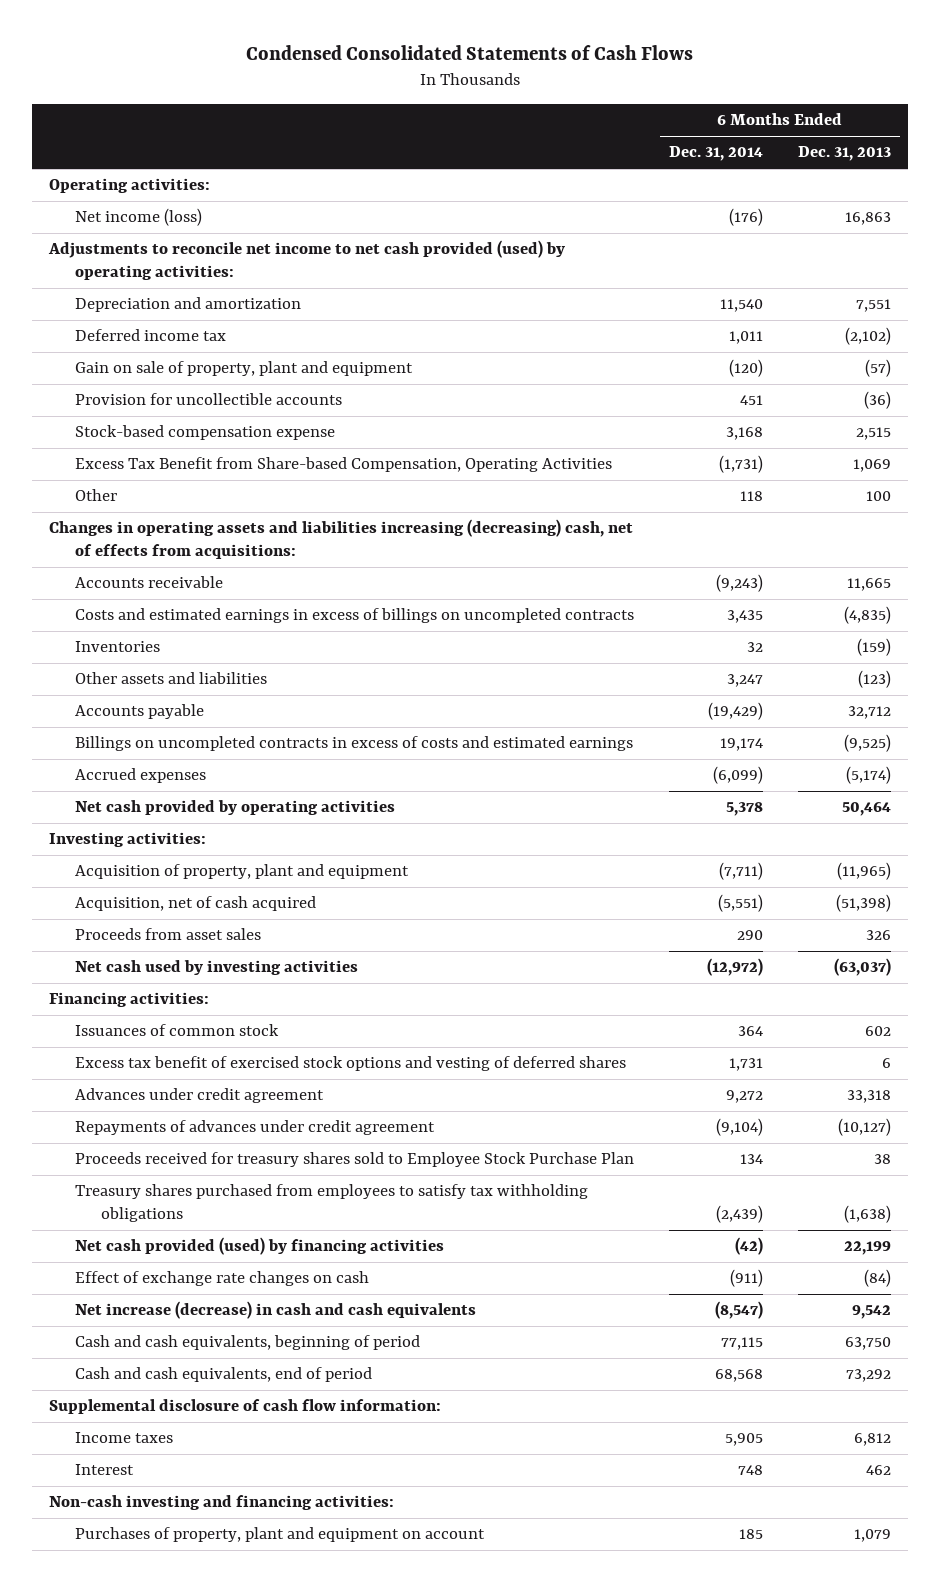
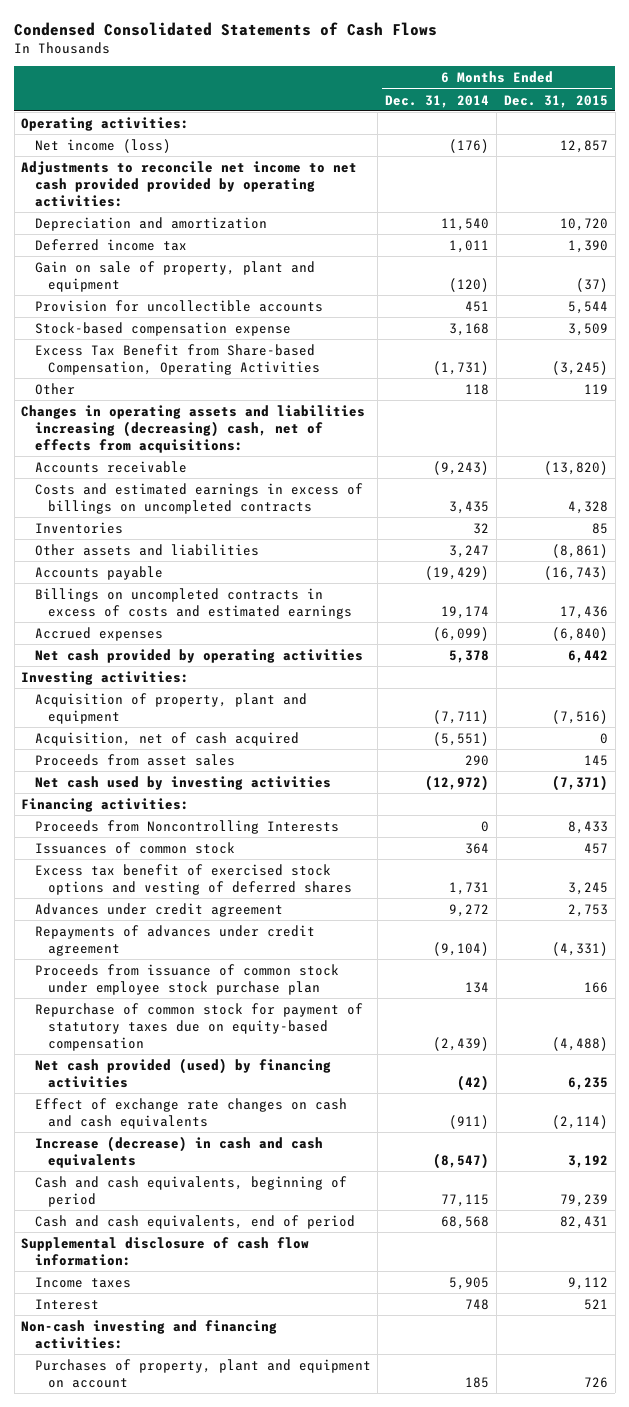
[797,146,891,162] Dec. 31, 2013 -> none
none -> [503,94,608,108] Dec. 31, 2015
[48,240,566,280] Adjustments to reconcile net income to net cash provided (used) by operating activities: -> [21,160,358,207] Adjustments to reconcile net income to net cash provided provided by operating activities:
none -> [34,819,339,834] Proceeds from Noncontrolling Interests
[75,1152,635,1168] Proceeds received for treasury shares sold to Employee Stock Purchase Plan -> [34,963,339,995] Proceeds from issuance of common stock under employee stock purchase plan
[75,1184,589,1222] Treasury shares purchased from employees to satisfy tax withholding obligations -> [34,1002,363,1051] Repurchase of common stock for payment of statutory taxes due on equity-based compensation
[75,1271,370,1287] Effect of exchange rate changes on cash -> [34,1097,347,1129] Effect of exchange rate changes on cash and cash equivalents
[75,1301,477,1320] Net increase (decrease) in cash and cash equivalents -> [34,1135,323,1168] Increase (decrease) in cash and cash equivalents

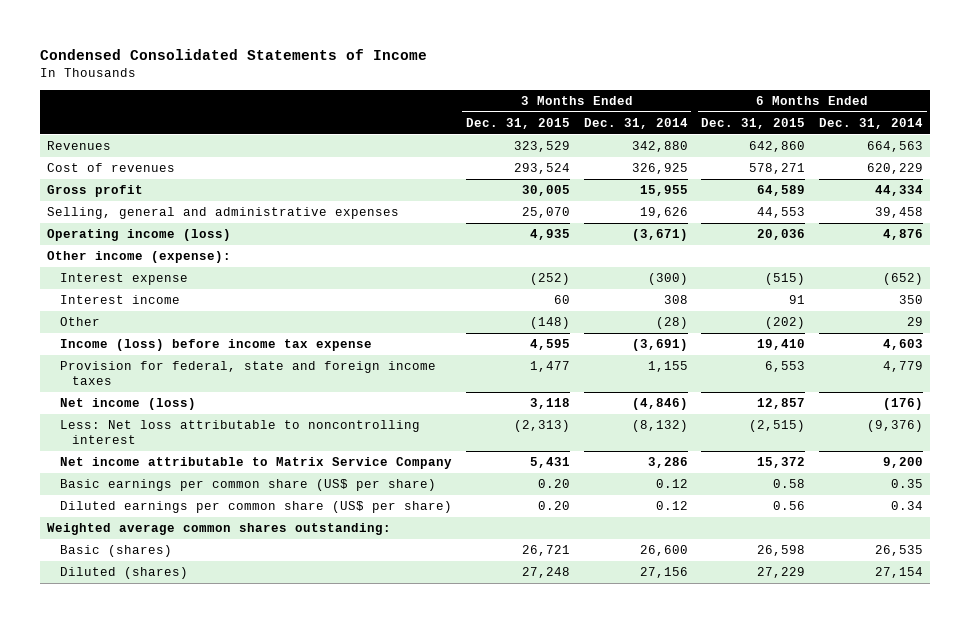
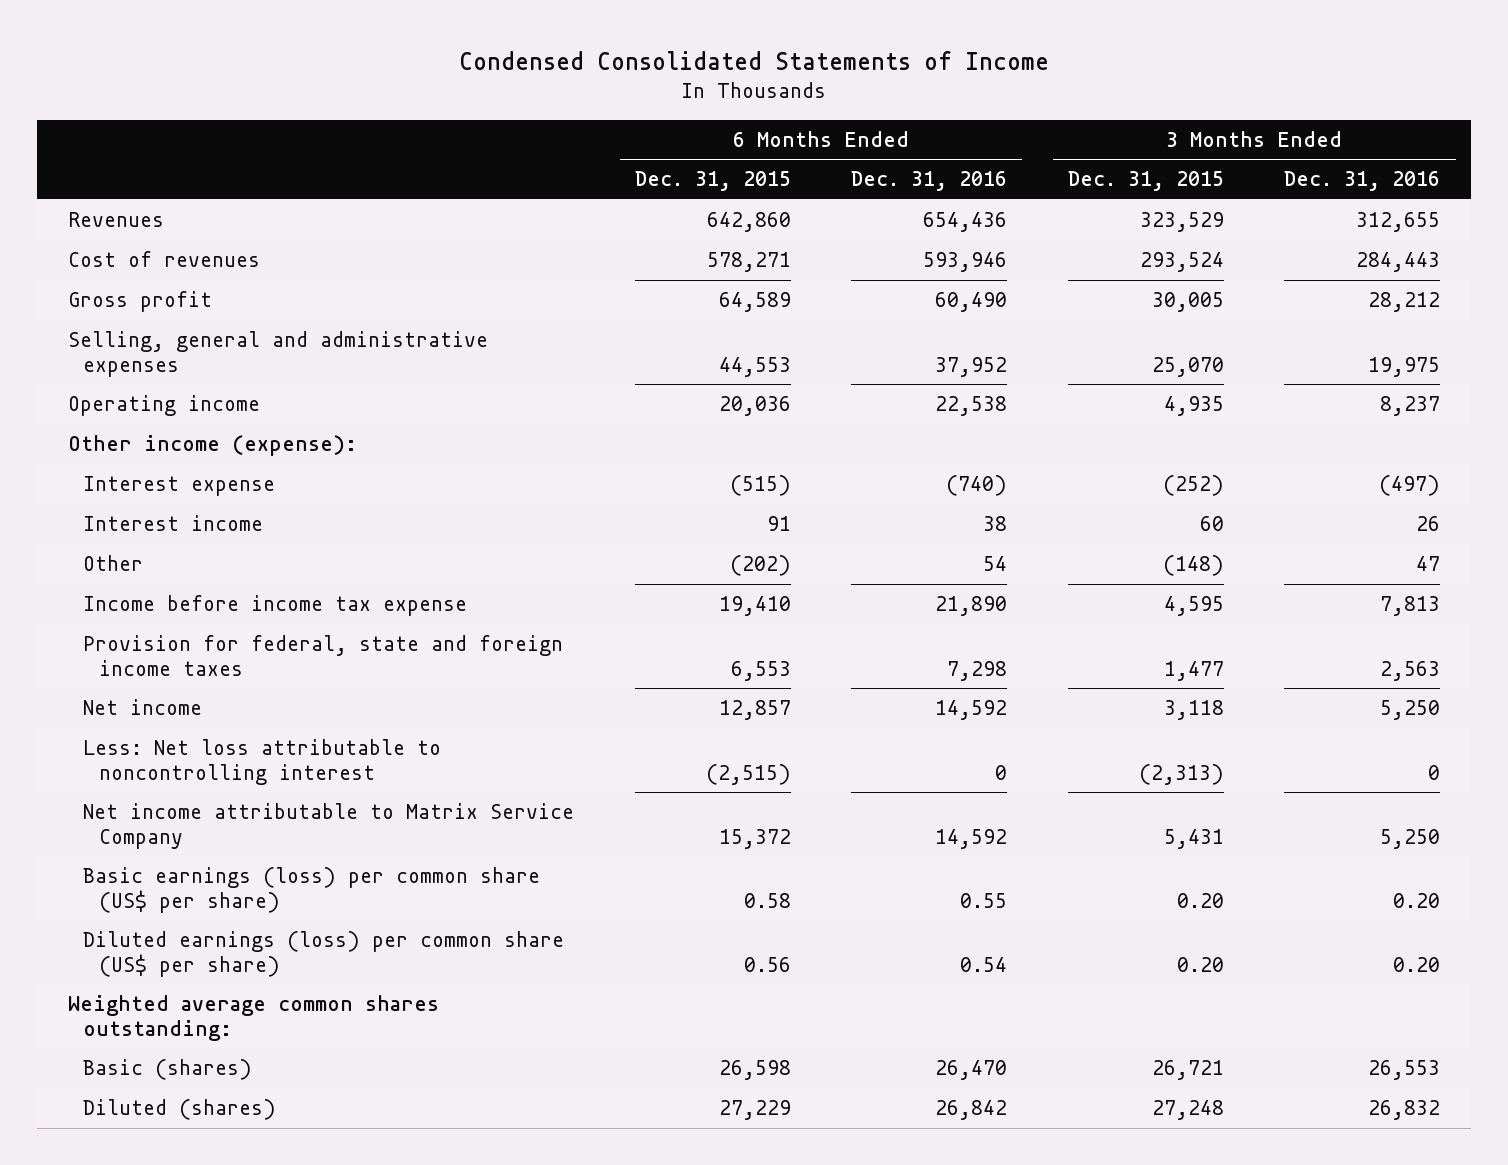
[583,118,688,130] Dec. 31, 2014 -> none
[819,118,924,130] Dec. 31, 2014 -> none
none -> [851,171,1008,192] Dec. 31, 2016
none -> [1284,171,1441,192] Dec. 31, 2016
[47,229,232,242] Operating income (loss) -> [67,395,260,417] Operating income
[59,339,372,352] Income (loss) before income tax expense -> [83,595,468,617] Income before income tax expense
[59,398,196,411] Net income (loss) -> [83,699,203,716] Net income
[59,479,436,492] Basic earnings per common share (US$ per share) -> [83,867,541,913] Basic earnings (loss) per common share (US$ per share)
[59,501,452,514] Diluted earnings per common share (US$ per share) -> [83,931,565,977] Diluted earnings (loss) per common share (US$ per share)

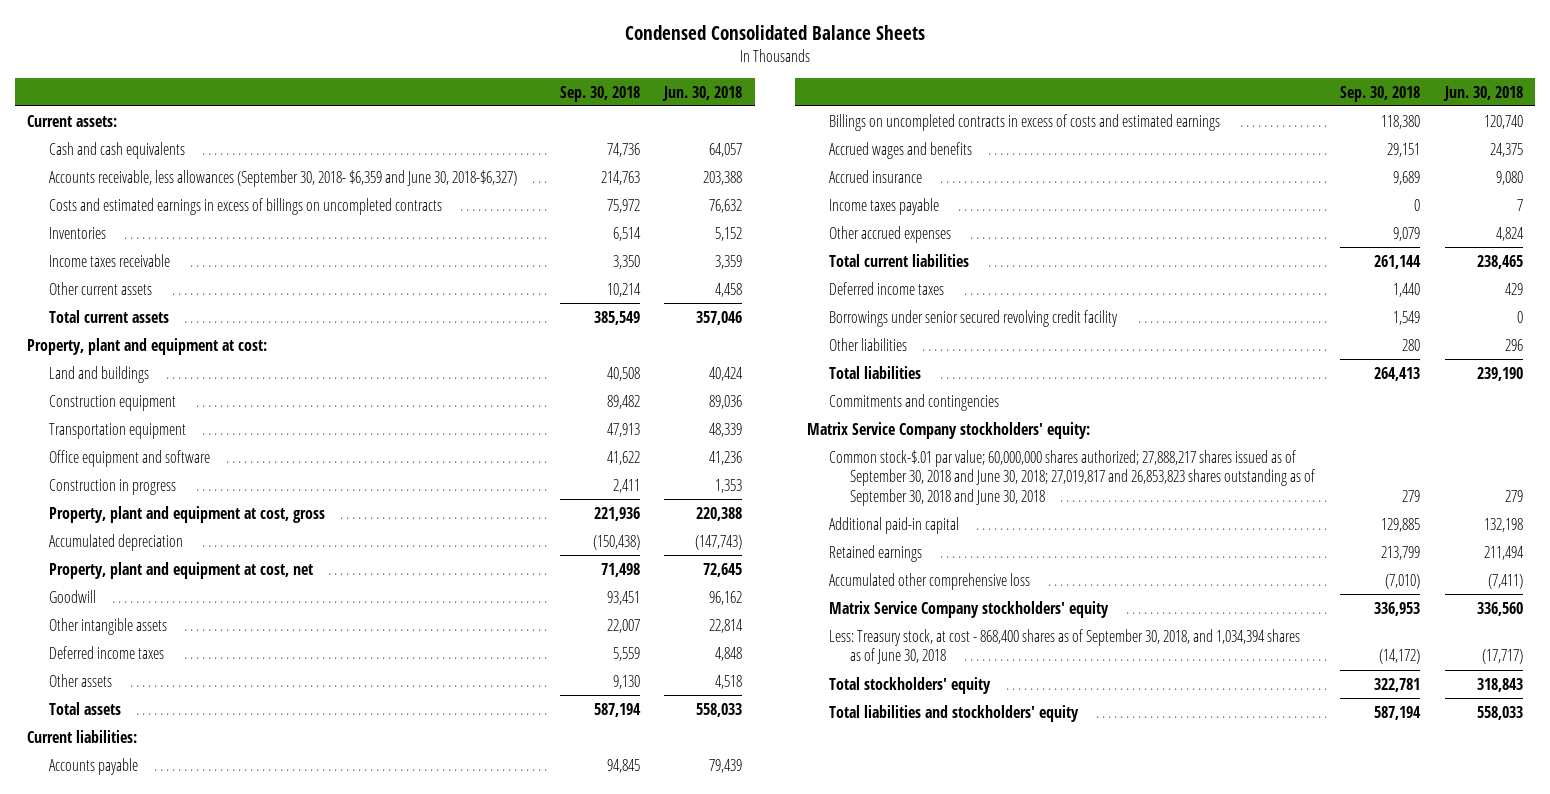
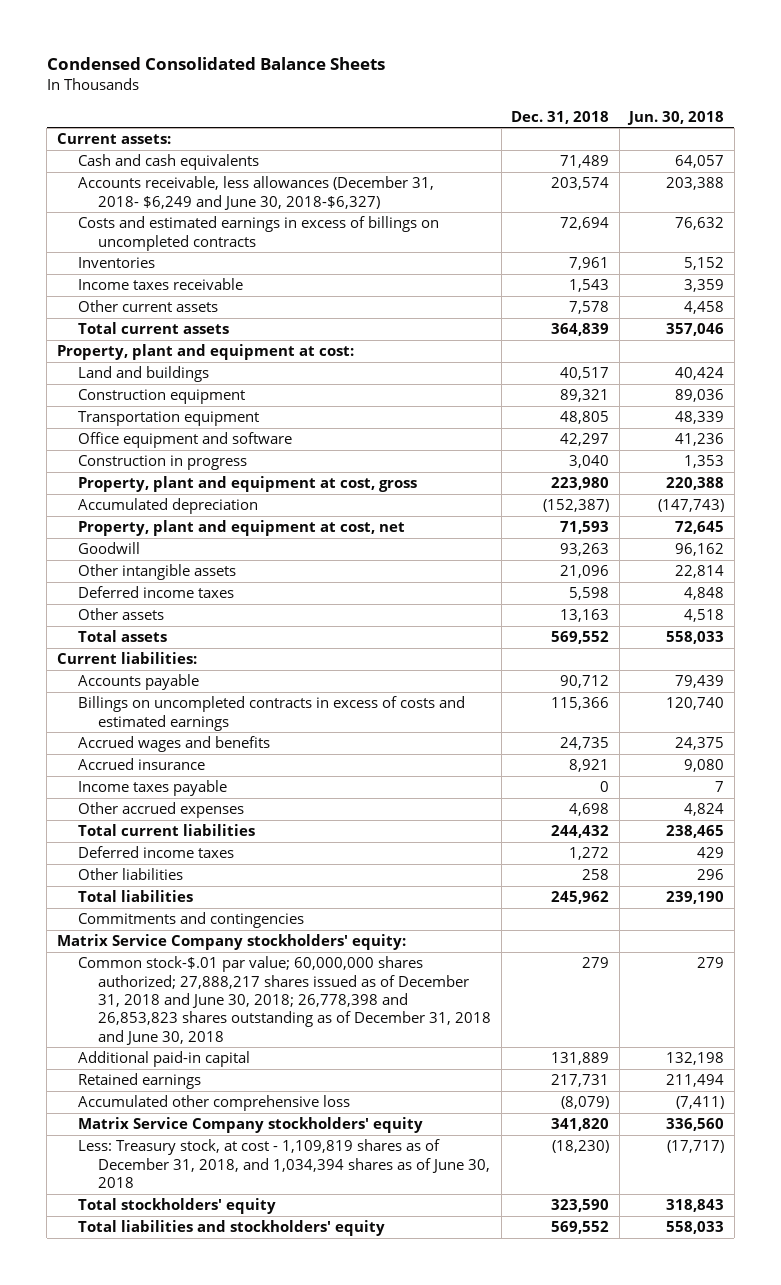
[559,85,640,102] Sep. 30, 2018 -> none
none -> [511,110,610,124] Dec. 31, 2018
[48,169,517,187] Accounts receivable, less allowances (September 30, 2018- $6,359 and June 30, 2018-$6,327) -> [77,176,434,210] Accounts receivable, less allowances (December 31, 2018- $6,249 and June 30, 2018-$6,327)
[828,309,1118,327] Borrowings under senior secured revolving credit facility -> none
[828,449,1315,507] Common stock-$.01 par value; 60,000,000 shares authorized; 27,888,217 shares issued as of September 30, 2018 and June 30, 2018; 27,019,817 and 26,853,823 shares outstanding as of September 30, 2018 and June 30, 2018 -> [77,956,492,1045] Common stock-$.01 par value; 60,000,000 shares authorized; 27,888,217 shares issued as of December 31, 2018 and June 30, 2018; 26,778,398 and 26,853,823 shares outstanding as of December 31, 2018 and June 30, 2018
[828,628,1300,665] Less: Treasury stock, at cost - 868,400 shares as of September 30, 2018, and 1,034,394 shares as of June 30, 2018 -> [77,1139,491,1188] Less: Treasury stock, at cost - 1,109,819 shares as of December 31, 2018, and 1,034,394 shares as of June 30, 2018

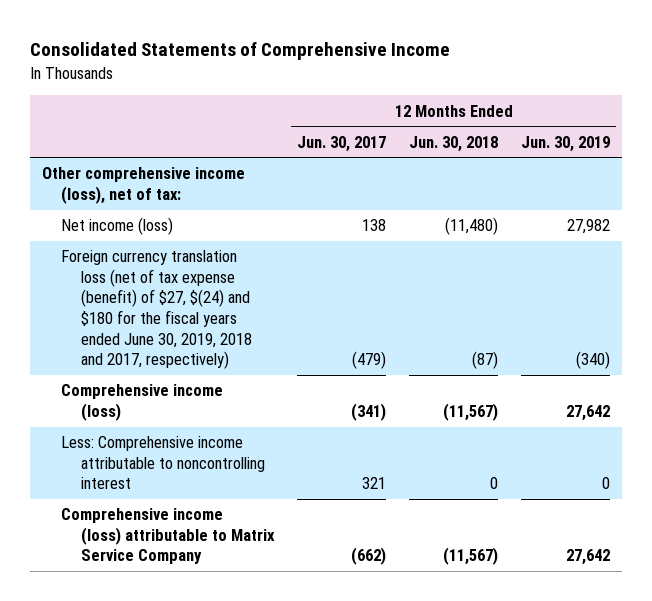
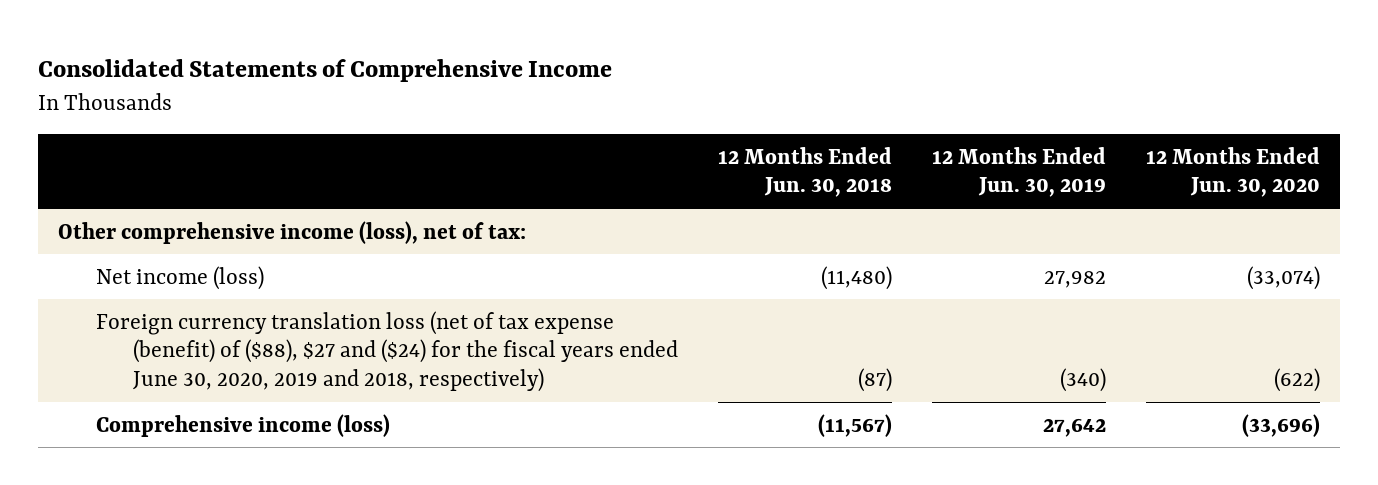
[297,135,387,152] Jun. 30, 2017 -> none
none -> [1146,146,1321,198] 12 Months Ended Jun. 30, 2020
[61,250,252,370] Foreign currency translation loss (net of tax expense (benefit) of $27, $(24) and $180 for the fiscal years ended June 30, 2019, 2018 and 2017, respectively) -> [95,310,679,392] Foreign currency translation loss (net of tax expense (benefit) of ($88), $27 and ($24) for the fiscal years ended June 30, 2020, 2019 and 2018, respectively)
[61,436,265,490] Less: Comprehensive income attributable to noncontrolling interest -> none
[61,508,275,565] Comprehensive income (loss) attributable to Matrix Service Company -> none

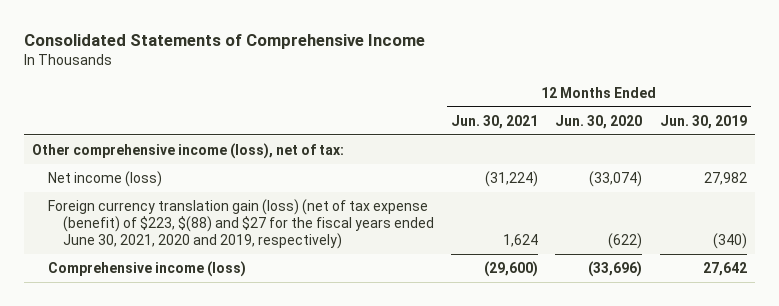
[718,146,893,198] 12 Months Ended Jun. 30, 2018 -> none
none -> [451,114,539,129] Jun. 30, 2021
[95,310,679,392] Foreign currency translation loss (net of tax expense (benefit) of ($88), $27 and ($24) for the fiscal years ended June 30, 2020, 2019 and 2018, respectively) -> [47,198,434,250] Foreign currency translation gain (loss) (net of tax expense (benefit) of $223, $(88) and $27 for the fiscal years ended June 30, 2021, 2020 and 2019, respectively)

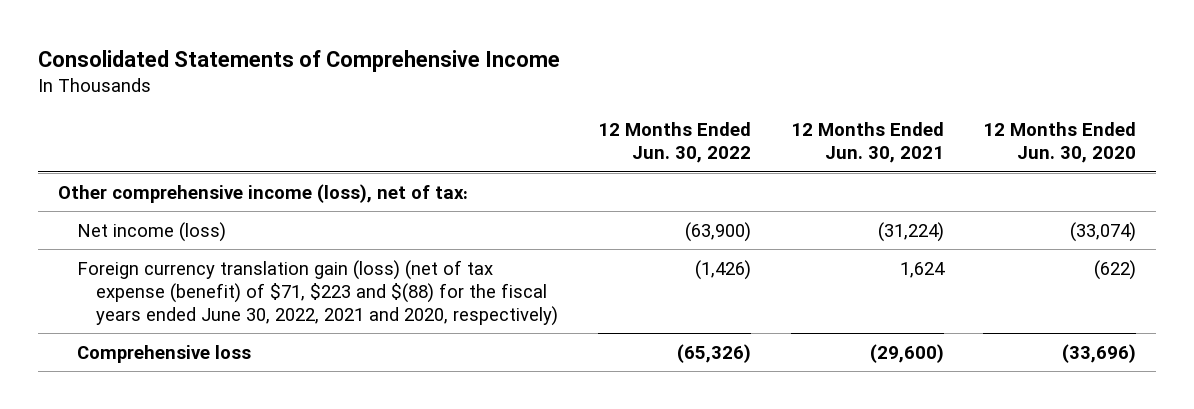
[659,114,747,129] Jun. 30, 2019 -> none
none -> [597,122,751,164] 12 Months Ended Jun. 30, 2022
[47,198,434,250] Foreign currency translation gain (loss) (net of tax expense (benefit) of $223, $(88) and $27 for the fiscal years ended June 30, 2021, 2020 and 2019, respectively) -> [76,259,558,326] Foreign currency translation gain (loss) (net of tax expense (benefit) of $71, $223 and $(88) for the fiscal years ended June 30, 2022, 2021 and 2020, respectively)
[47,260,246,277] Comprehensive income (loss) -> [76,344,251,363] Comprehensive loss

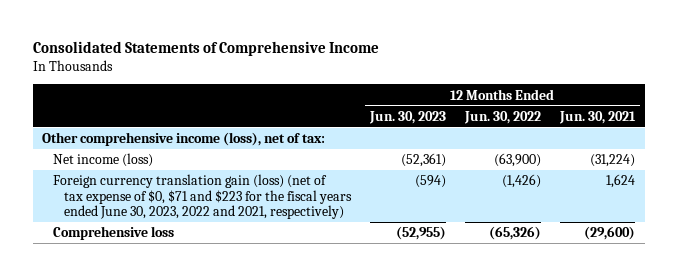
[983,122,1137,164] 12 Months Ended Jun. 30, 2020 -> none
none -> [368,110,446,124] Jun. 30, 2023
[76,259,558,326] Foreign currency translation gain (loss) (net of tax expense (benefit) of $71, $223 and $(88) for the fiscal years ended June 30, 2022, 2021 and 2020, respectively) -> [52,174,352,220] Foreign currency translation gain (loss) (net of tax expense of $0, $71 and $223 for the fiscal years ended June 30, 2023, 2022 and 2021, respectively)

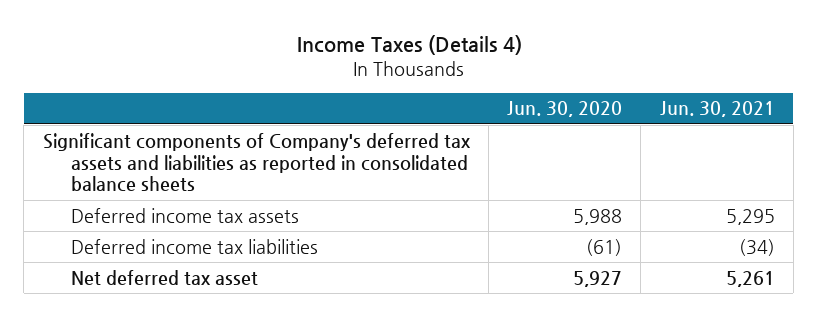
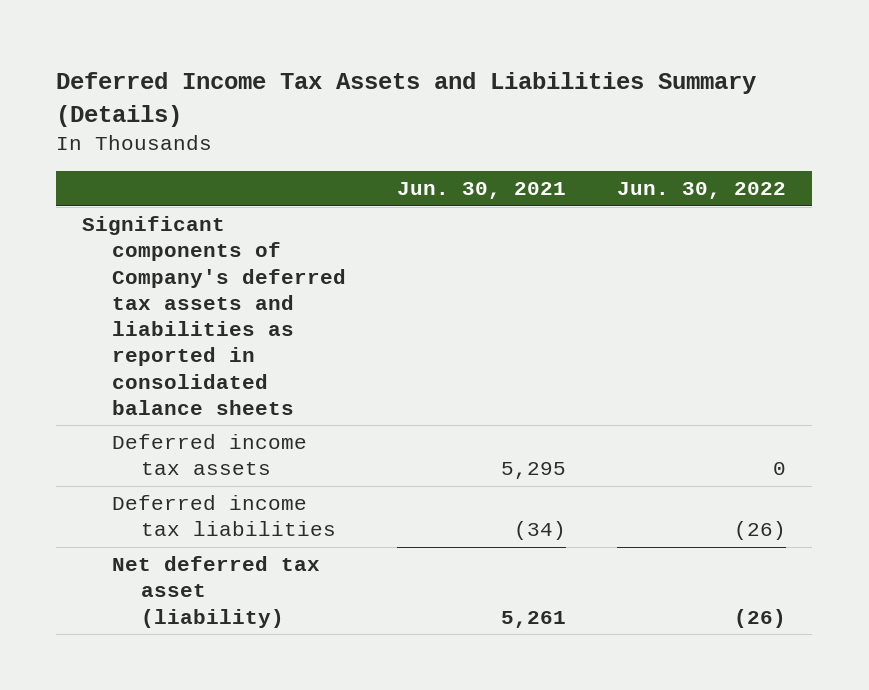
[296,35,522,56] Income Taxes (Details 4) -> [56,72,757,127] Deferred Income Tax Assets and Liabilities Summary (Details)
[507,101,623,118] Jun. 30, 2020 -> none
none -> [617,182,787,200] Jun. 30, 2022
[70,269,258,285] Net deferred tax asset -> [111,556,320,628] Net deferred tax asset (liability)

